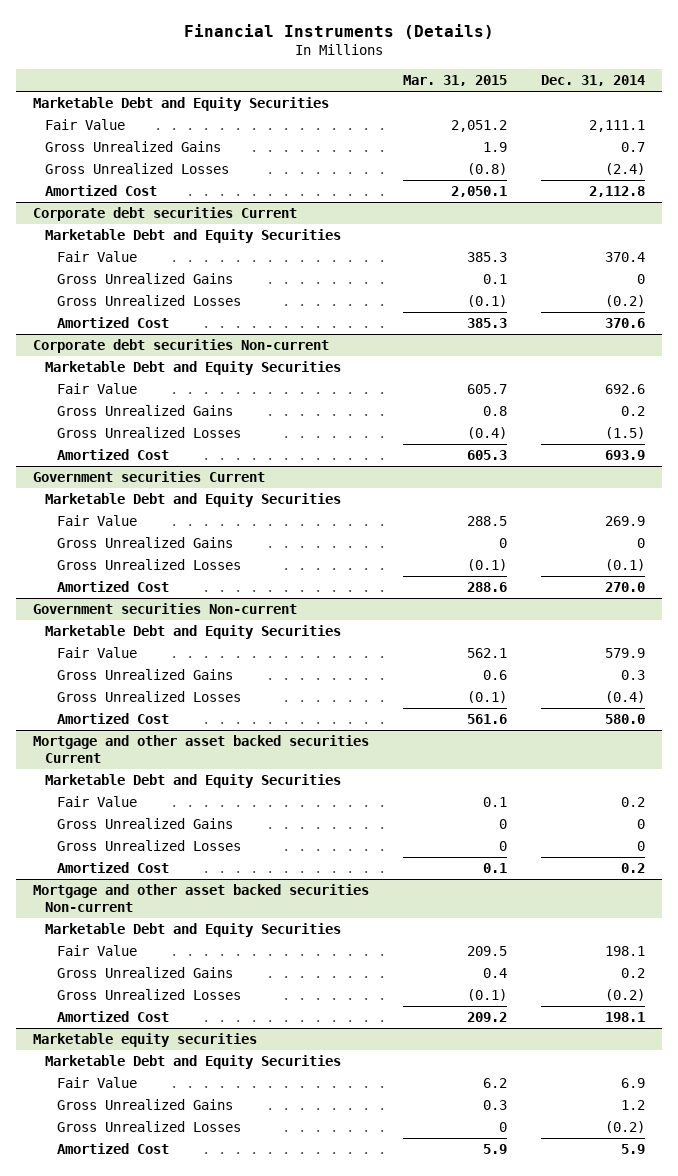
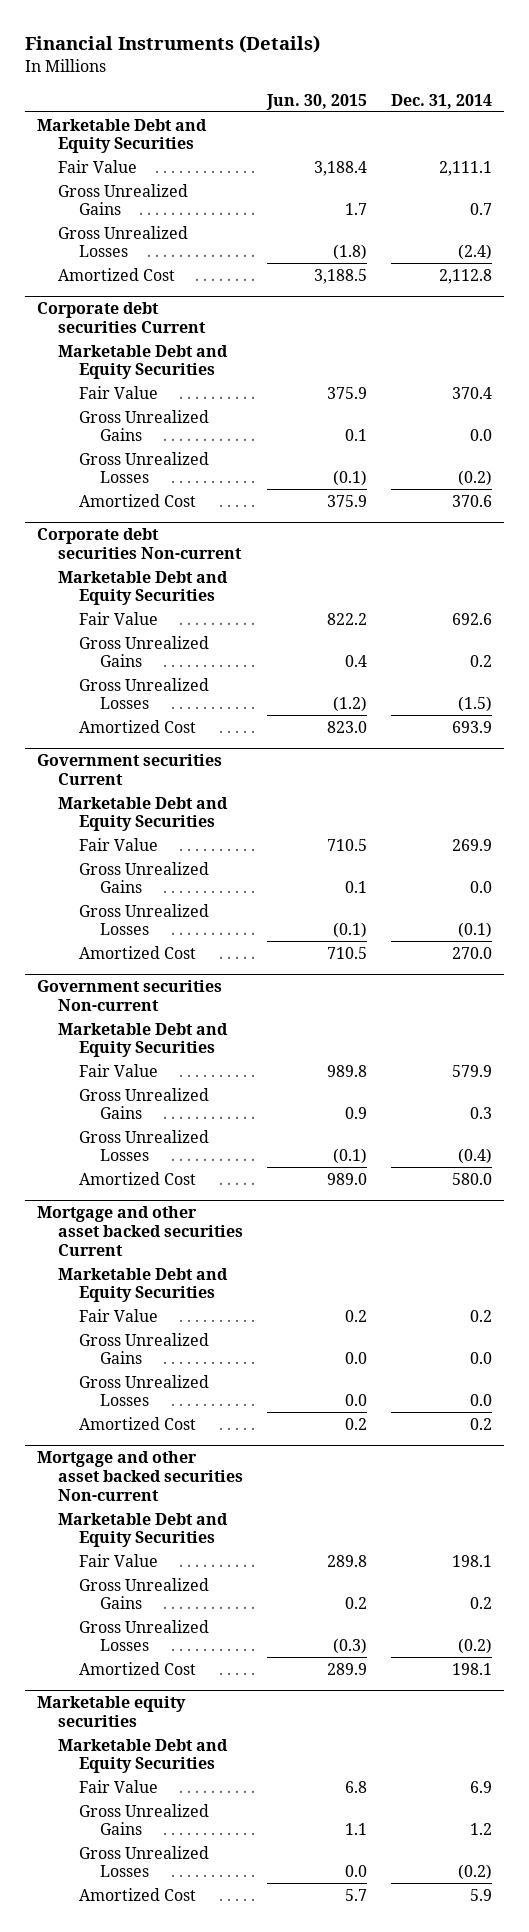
[403,74,508,86] Mar. 31, 2015 -> none
none -> [265,93,367,110] Jun. 30, 2015
[637,274,646,285] 0 -> [469,429,492,442] 0.0
[637,538,646,549] 0 -> [469,881,492,894] 0.0
[637,819,646,830] 0 -> [469,1352,492,1365] 0.0
[637,841,646,852] 0 -> [469,1394,492,1407] 0.0

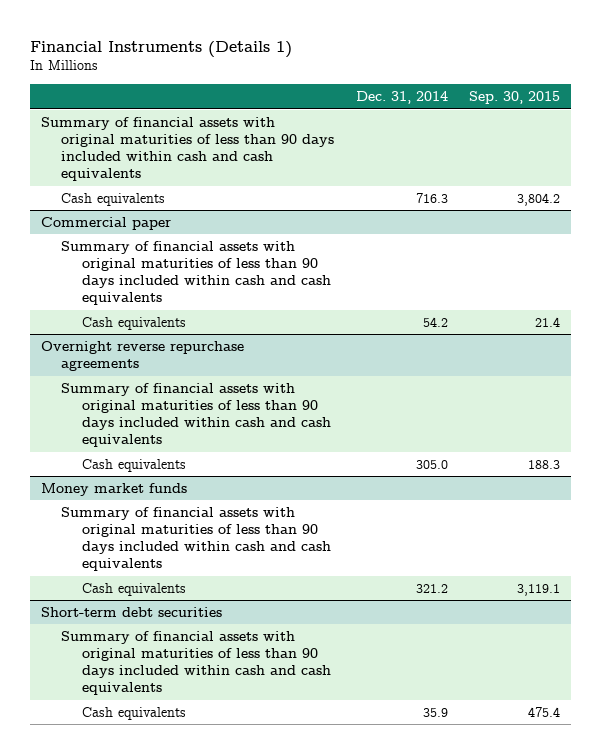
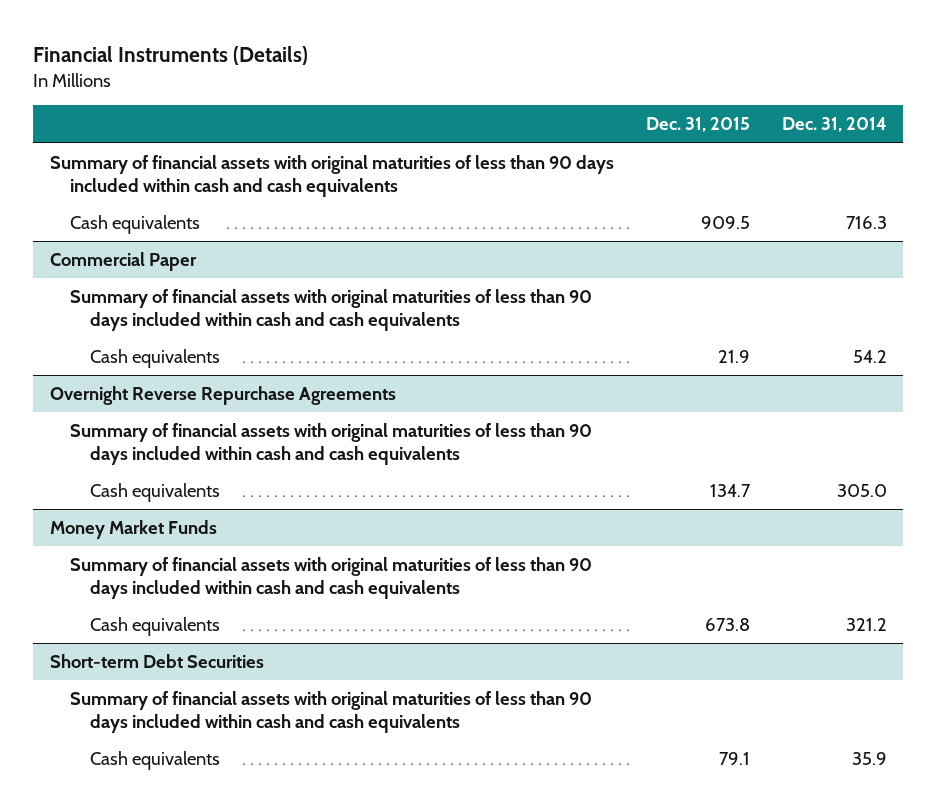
[29,40,292,58] Financial Instruments (Details 1) -> [33,46,309,66] Financial Instruments (Details)
[469,91,561,105] Sep. 30, 2015 -> none
none -> [645,117,750,133] Dec. 31, 2015
[40,217,171,231] Commercial paper -> [49,252,197,272] Commercial Paper
[40,341,244,372] Overnight reverse repurchase agreements -> [49,386,396,406] Overnight Reverse Repurchase Agreements
[40,483,187,497] Money market funds -> [49,520,217,540] Money Market Funds
[40,607,222,618] Short-term debt securities -> [49,654,264,669] Short-term Debt Securities

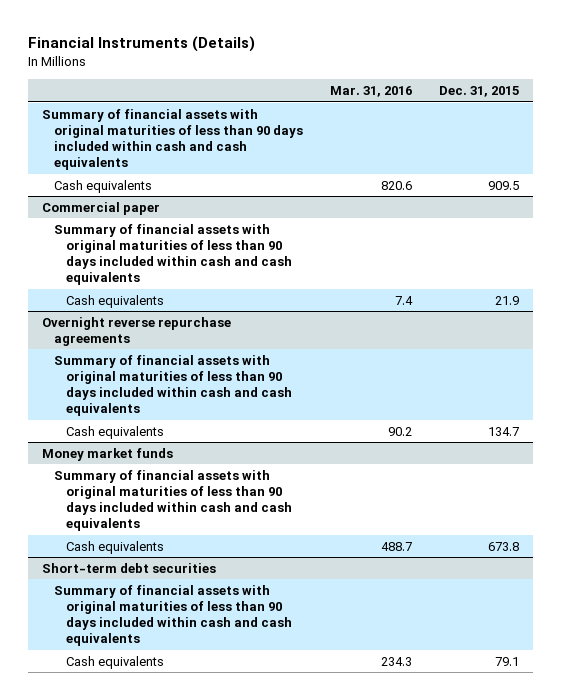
[782,117,888,133] Dec. 31, 2014 -> none
none -> [330,86,413,98] Mar. 31, 2016
[49,252,197,272] Commercial Paper -> [41,201,160,215] Commercial paper
[49,386,396,406] Overnight Reverse Repurchase Agreements -> [41,316,231,346] Overnight reverse repurchase agreements
[49,520,217,540] Money Market Funds -> [41,447,173,461] Money market funds
[49,654,264,669] Short-term Debt Securities -> [41,562,216,573] Short-term debt securities

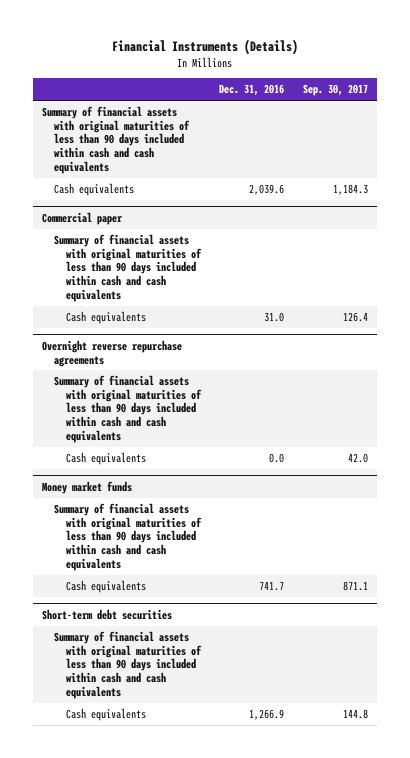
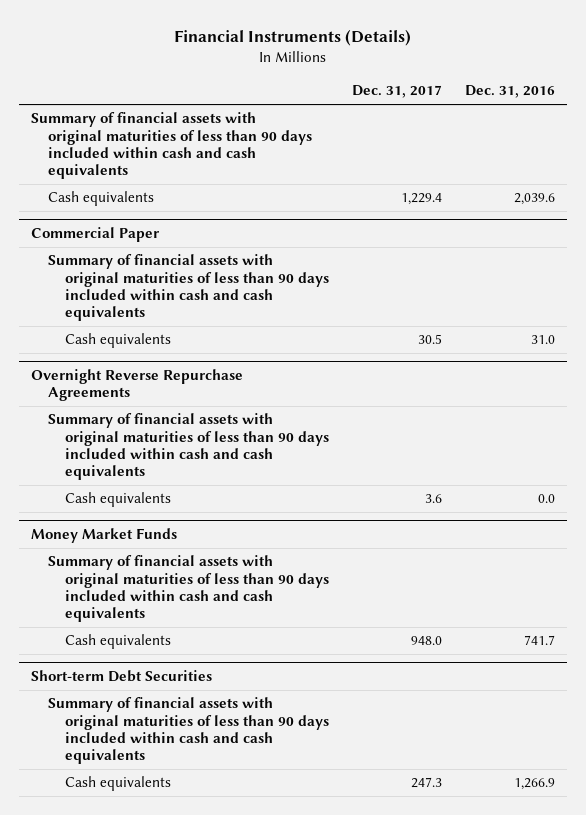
[302,84,368,97] Sep. 30, 2017 -> none
none -> [352,85,443,99] Dec. 31, 2017
[41,211,123,225] Commercial paper -> [30,226,159,242] Commercial Paper
[41,339,182,367] Overnight reverse repurchase agreements -> [30,368,243,402] Overnight Reverse Repurchase Agreements
[41,480,132,494] Money market funds -> [30,527,177,543] Money Market Funds
[41,608,172,620] Short-term debt securities -> [30,669,212,682] Short-term Debt Securities

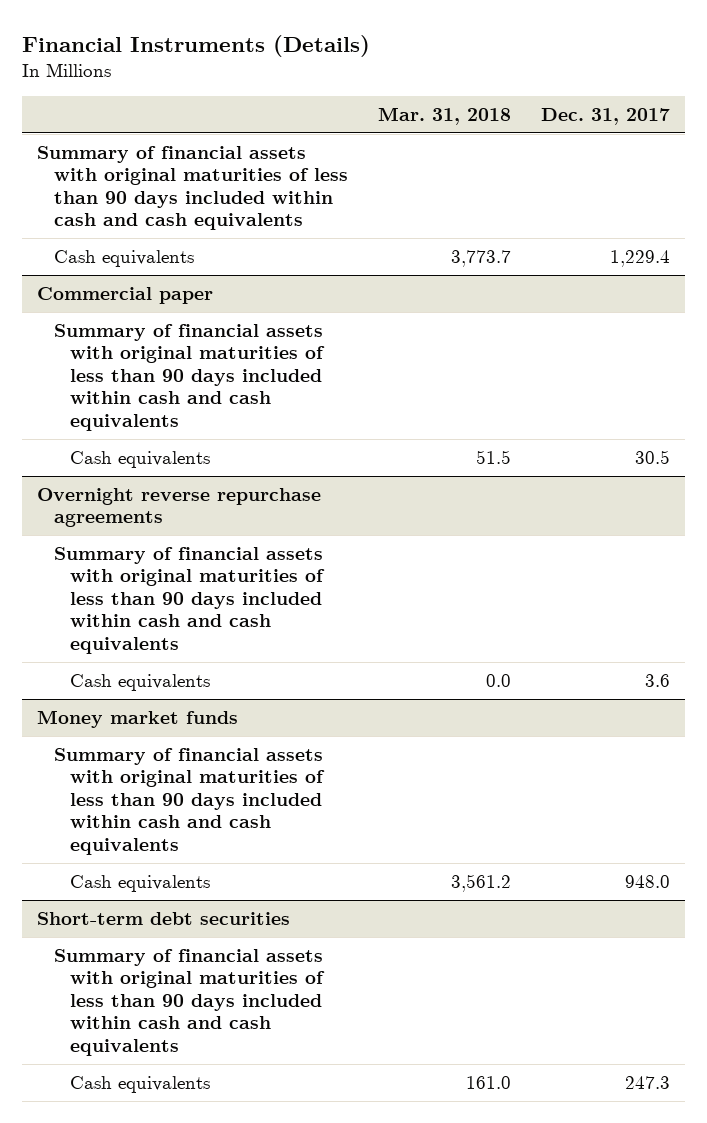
[465,85,556,99] Dec. 31, 2016 -> none
none -> [377,107,511,126] Mar. 31, 2018
[30,226,159,242] Commercial Paper -> [37,286,214,304] Commercial paper
[30,368,243,402] Overnight Reverse Repurchase Agreements -> [37,487,322,528] Overnight reverse repurchase agreements
[30,527,177,543] Money Market Funds -> [37,709,239,728] Money market funds
[30,669,212,682] Short-term Debt Securities -> [37,911,291,925] Short-term debt securities

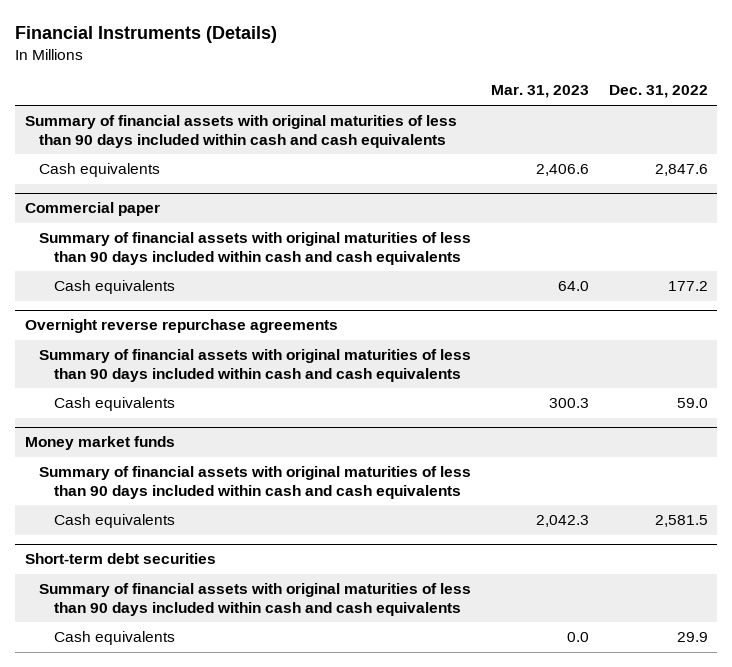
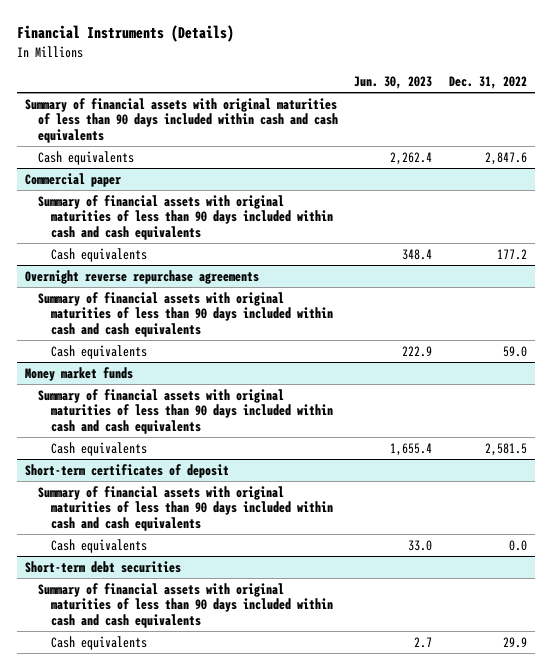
[490,85,589,99] Mar. 31, 2023 -> none
none -> [354,76,433,90] Jun. 30, 2023
none -> [25,463,230,478] Short-term certificates of deposit
none -> [38,485,334,532] Summary of financial assets with original maturities of less than 90 days included within cash and cash equivalents
none -> [51,538,148,553] Cash equivalents

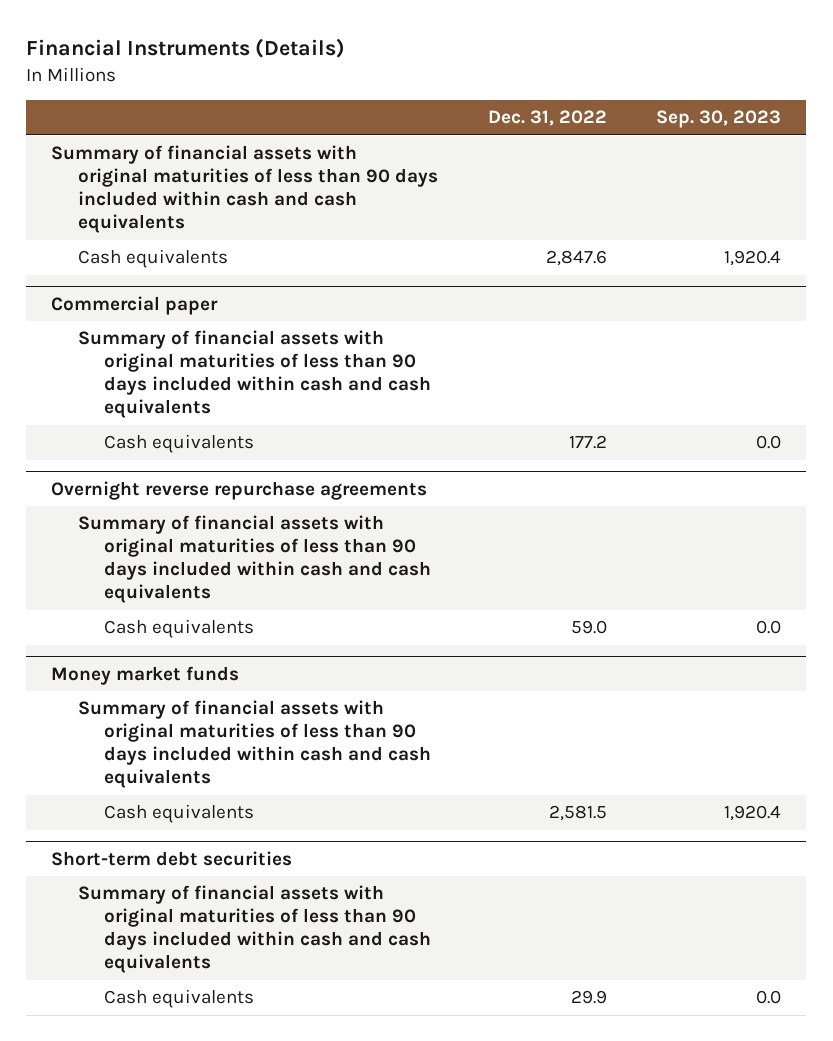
[354,76,433,90] Jun. 30, 2023 -> none
none -> [656,110,782,129] Sep. 30, 2023
[25,463,230,478] Short-term certificates of deposit -> none
[38,485,334,532] Summary of financial assets with original maturities of less than 90 days included within cash and cash equivalents -> none
[51,538,148,553] Cash equivalents -> none

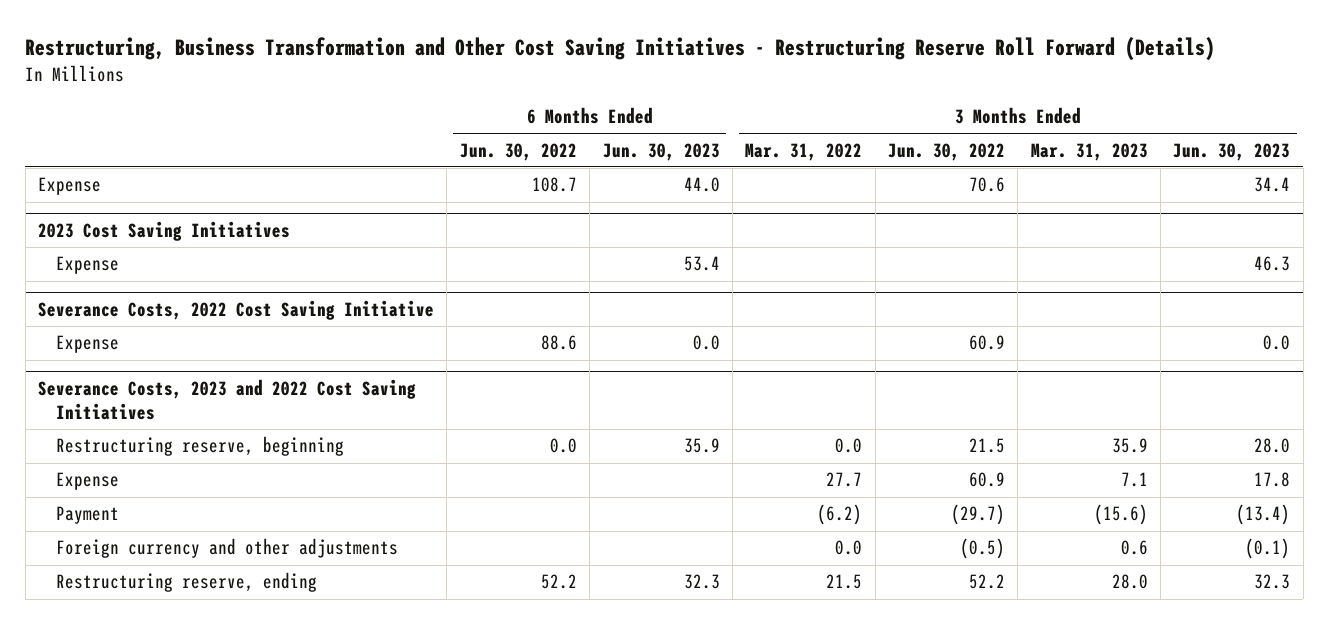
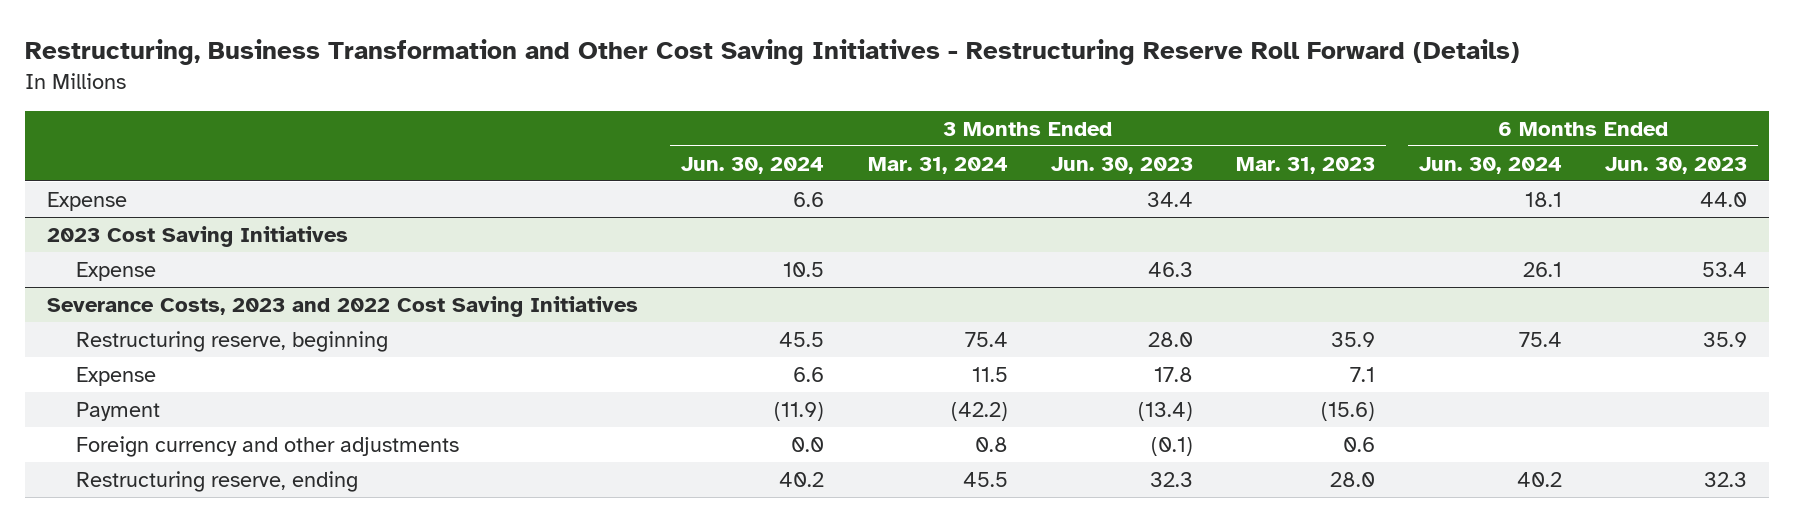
[459,142,577,161] Jun. 30, 2022 -> none
[745,142,863,161] Mar. 31, 2022 -> none
[887,142,1005,161] Jun. 30, 2022 -> none
none -> [681,156,825,174] Jun. 30, 2024
none -> [867,156,1008,174] Mar. 31, 2024
none -> [1418,156,1562,174] Jun. 30, 2024
[38,300,435,321] Severance Costs, 2022 Cost Saving Initiative -> none
[56,335,120,354] Expense -> none

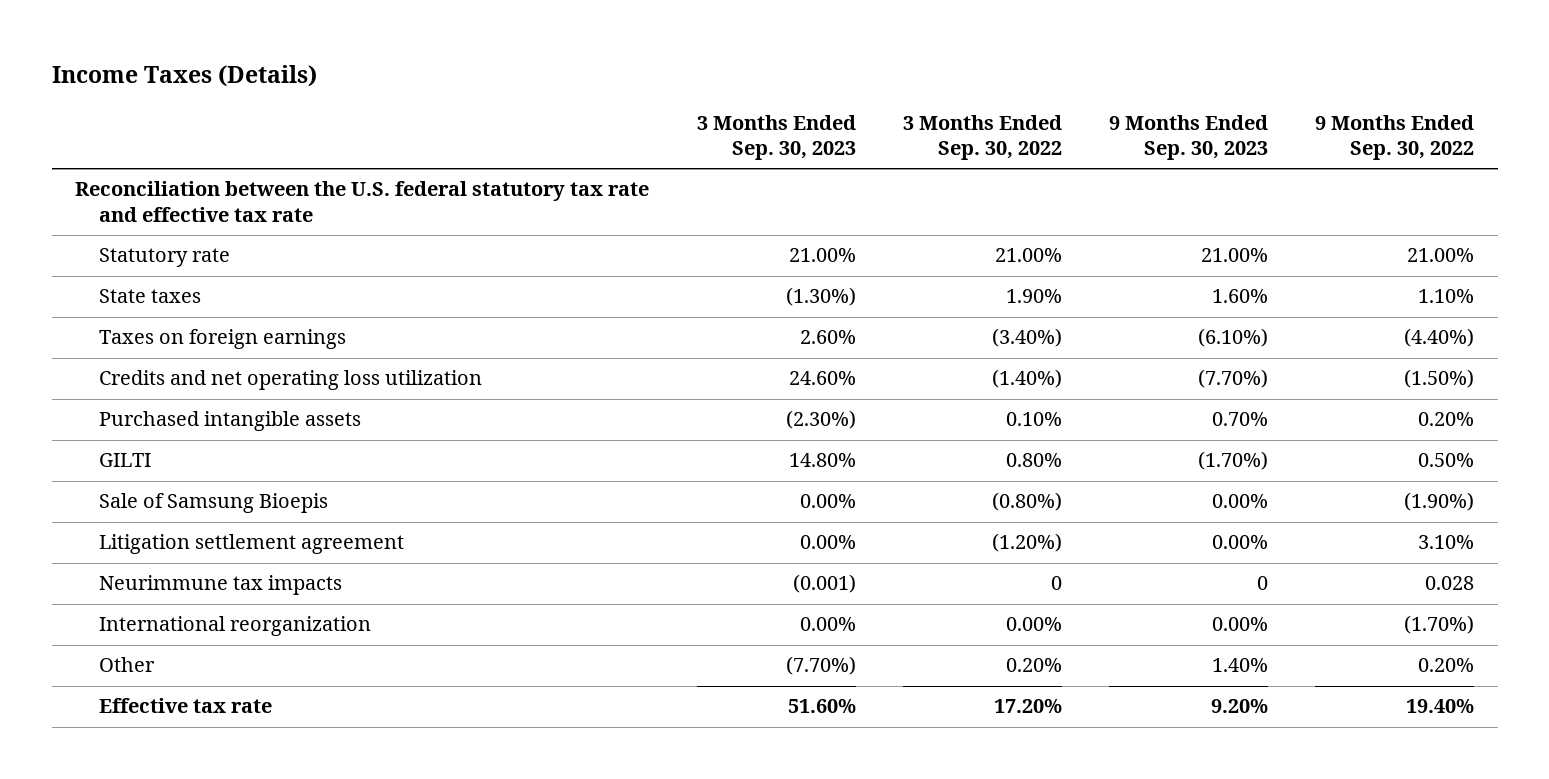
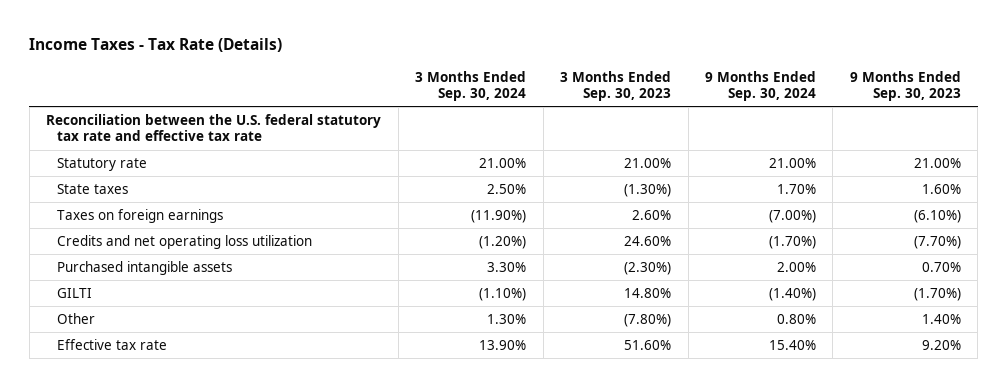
[51,64,317,87] Income Taxes (Details) -> [29,38,283,53] Income Taxes - Tax Rate (Details)
[902,114,1062,161] 3 Months Ended Sep. 30, 2022 -> none
[1315,114,1475,161] 9 Months Ended Sep. 30, 2022 -> none
none -> [415,70,527,101] 3 Months Ended Sep. 30, 2024
none -> [704,70,816,101] 9 Months Ended Sep. 30, 2024
[98,493,328,514] Sale of Samsung Bioepis -> none
[98,534,404,555] Litigation settlement agreement -> none
[98,575,342,596] Neurimmune tax impacts -> none
[98,616,371,637] International reorganization -> none
[785,656,856,676] (7.70%) -> [624,313,672,327] (7.80%)

